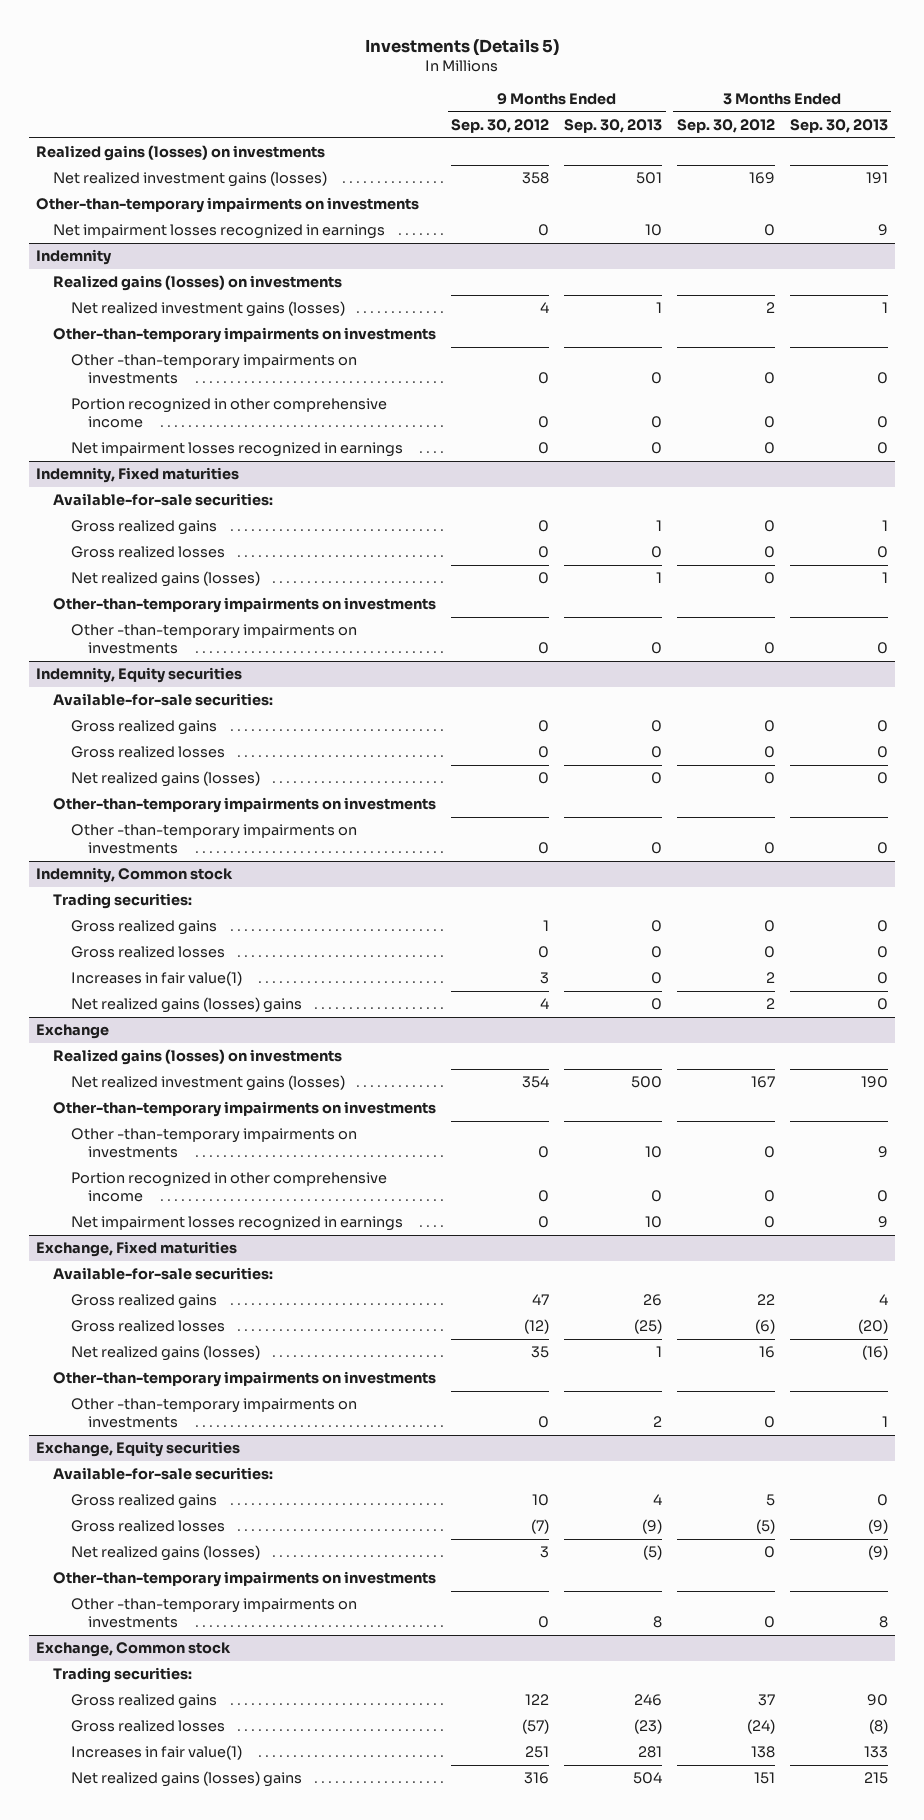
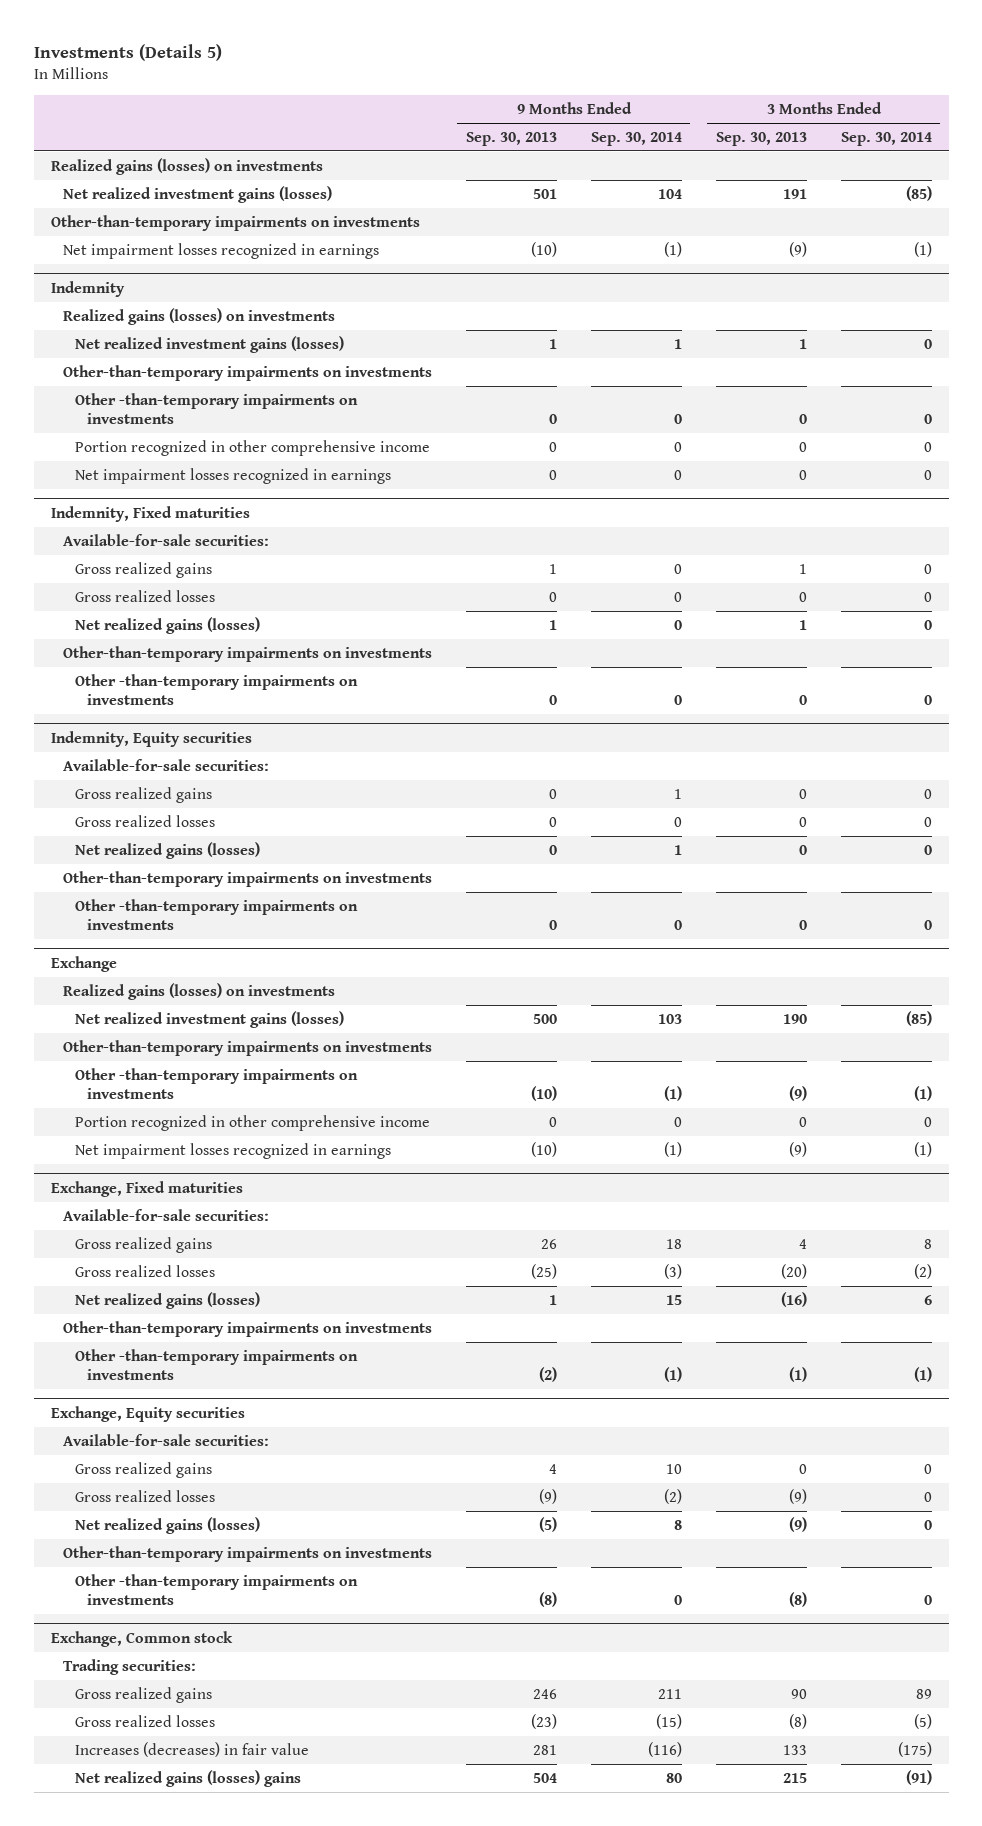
[451,118,550,133] Sep. 30, 2012 -> none
[676,118,775,133] Sep. 30, 2012 -> none
none -> [590,131,682,146] Sep. 30, 2014
none -> [840,131,932,146] Sep. 30, 2014
[645,224,663,237] 10 -> [530,241,557,257] (10)
[877,224,888,237] 9 -> [788,241,807,257] (9)
[36,867,234,884] Indemnity, Common stock -> none
[53,893,193,910] Trading securities: -> none
[70,920,217,936] Gross realized gains -> none
[70,946,225,959] Gross realized losses -> none
[70,971,242,987] Increases in fair value(1) -> none
[70,997,302,1014] Net realized gains (losses) gains -> none
[645,1146,663,1159] 10 -> [530,1086,557,1102] (10)
[877,1146,888,1159] 9 -> [788,1086,807,1102] (9)
[645,1216,663,1229] 10 -> [530,1141,557,1157] (10)
[877,1216,888,1229] 9 -> [788,1141,807,1157] (9)
[653,1416,663,1428] 2 -> [538,1367,557,1383] (2)
[881,1416,888,1428] 1 -> [788,1367,807,1383] (1)
[653,1616,663,1629] 8 -> [538,1592,557,1608] (8)
[878,1616,888,1629] 8 -> [788,1592,807,1608] (8)
[70,1745,242,1761] Increases in fair value(1) -> [74,1741,309,1757] Increases (decreases) in fair value

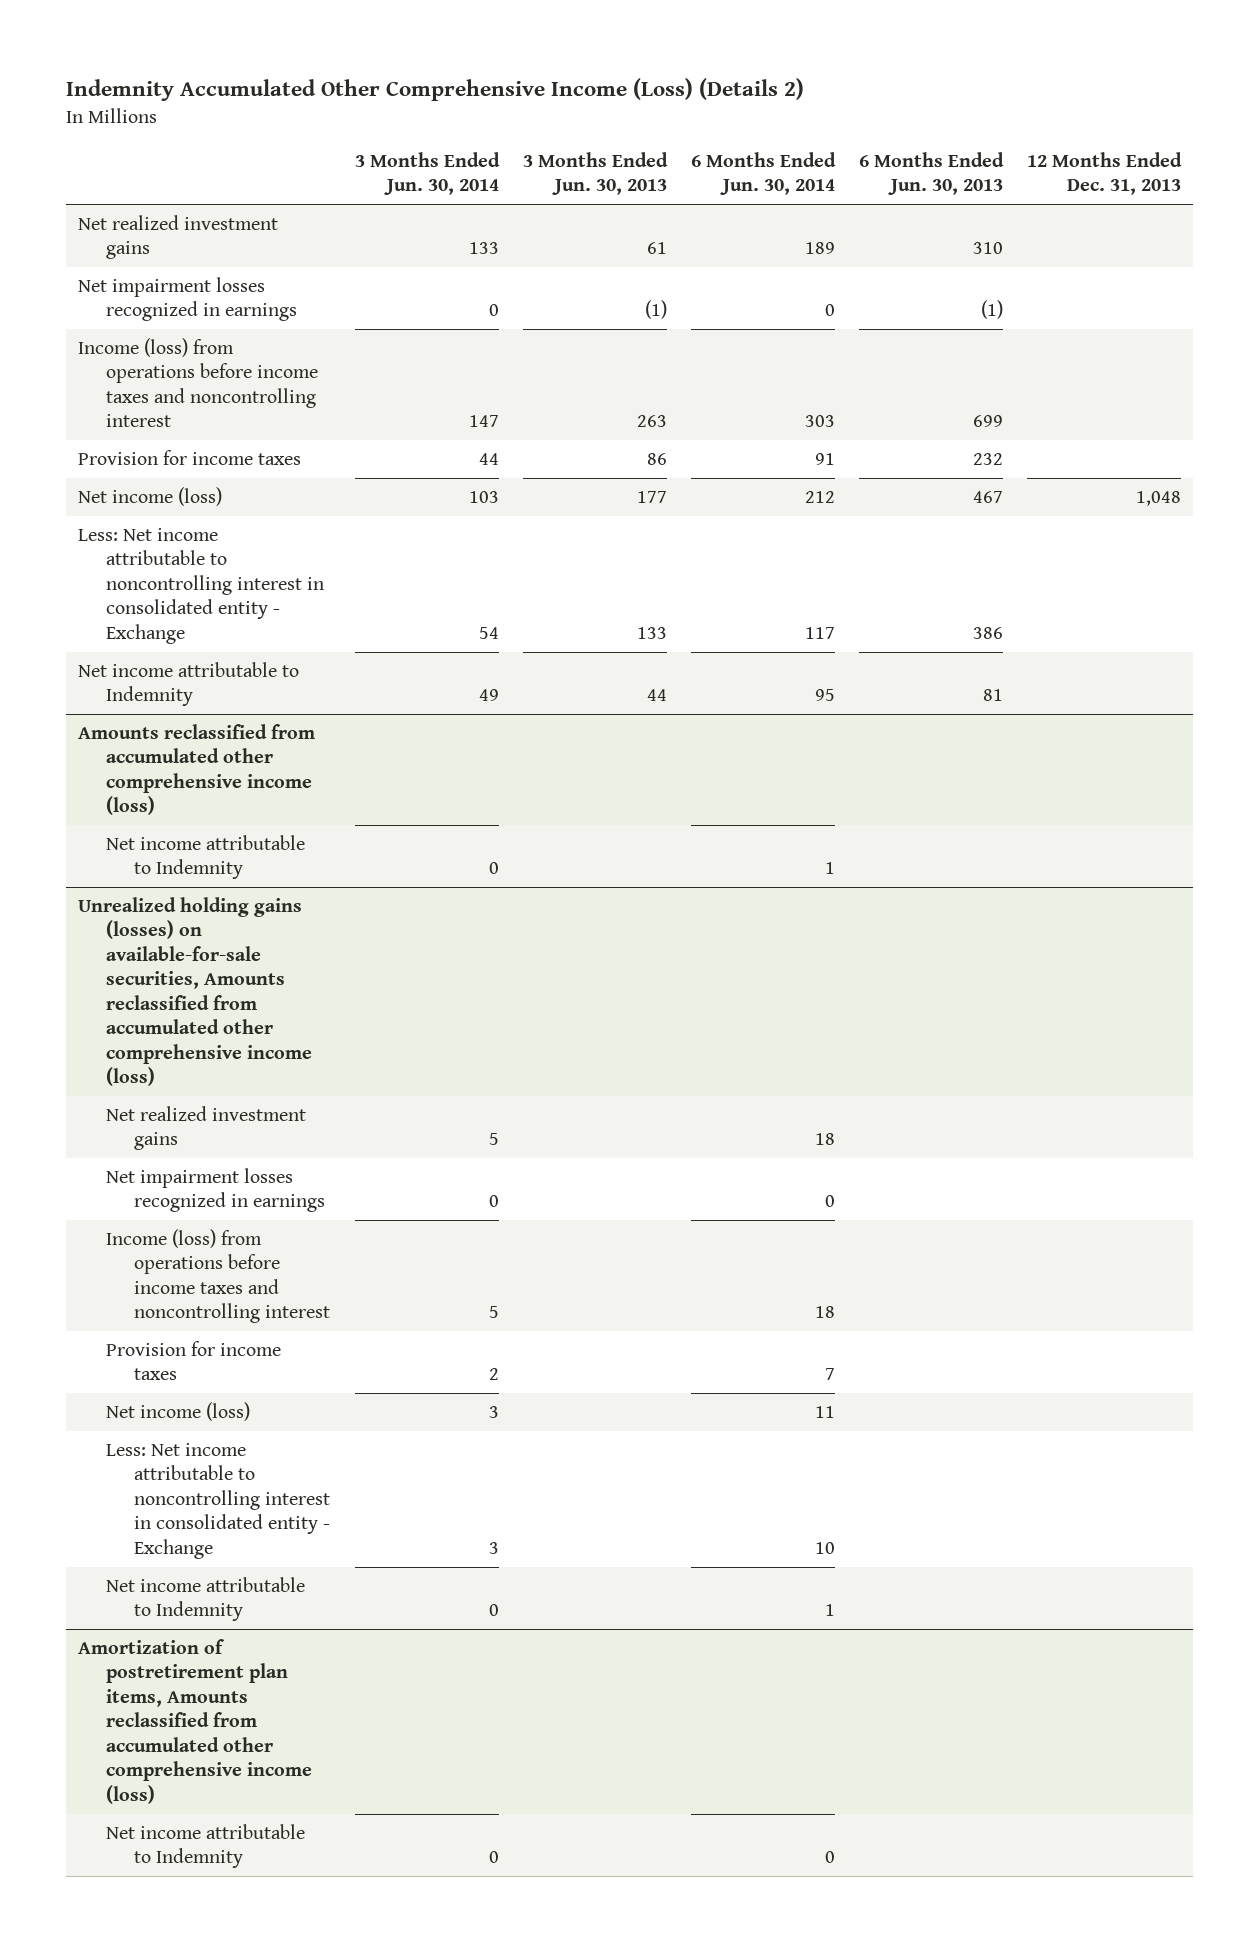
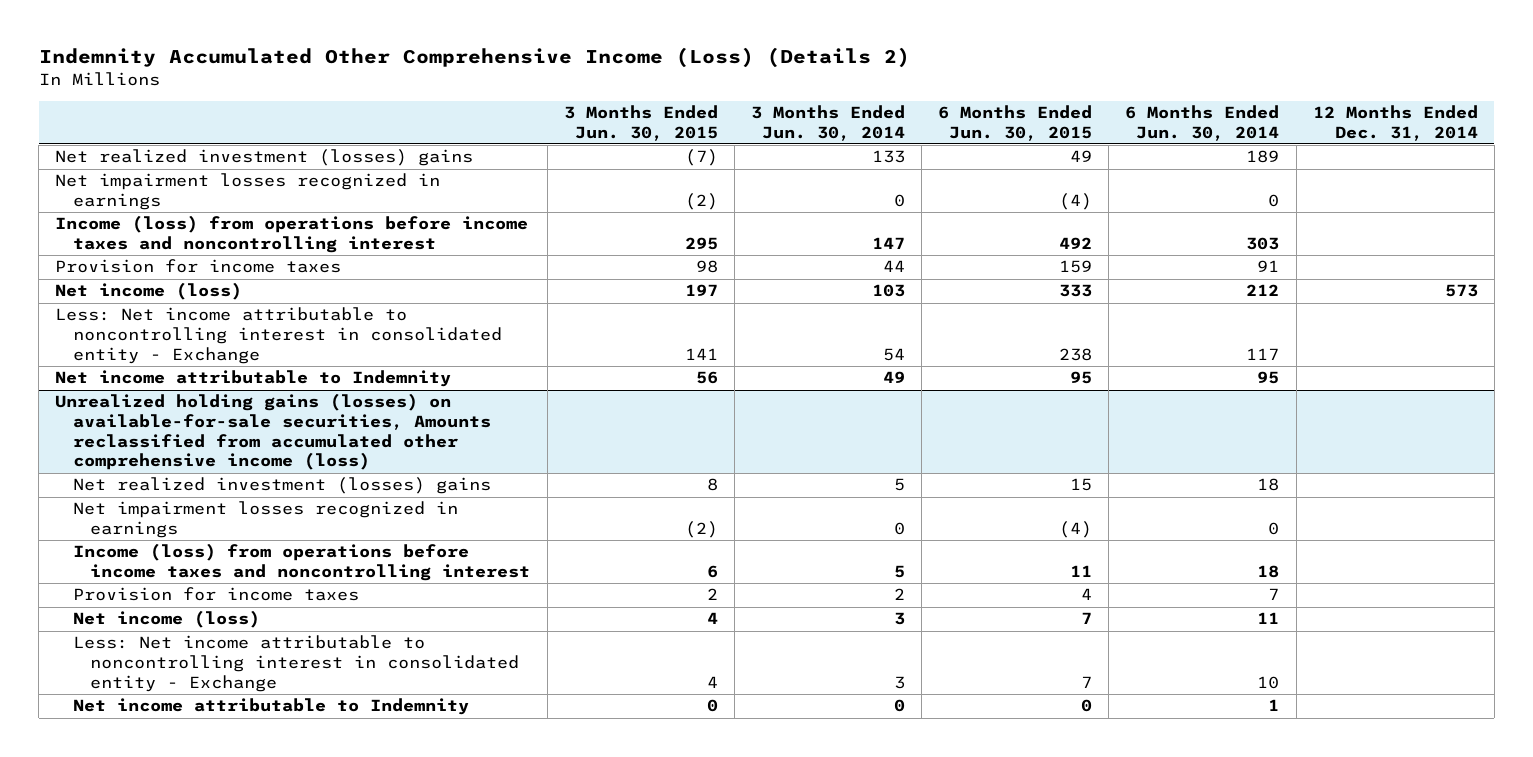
[522,151,668,196] 3 Months Ended Jun. 30, 2013 -> none
[858,151,1004,196] 6 Months Ended Jun. 30, 2013 -> none
[1026,151,1182,196] 12 Months Ended Dec. 31, 2013 -> none
none -> [563,104,718,141] 3 Months Ended Jun. 30, 2015
none -> [938,104,1093,141] 6 Months Ended Jun. 30, 2015
none -> [1312,104,1478,141] 12 Months Ended Dec. 31, 2014
[78,214,279,260] Net realized investment gains -> [55,149,474,167] Net realized investment (losses) gains
[78,723,316,816] Amounts reclassified from accumulated other comprehensive income (loss) -> none
[106,834,306,880] Net income attributable to Indemnity -> none
[106,1105,307,1151] Net realized investment gains -> [72,477,491,495] Net realized investment (losses) gains
[78,1638,313,1804] Amortization of postretirement plan items, Amounts reclassified from accumulated other comprehensive income (loss) -> none
[106,1823,306,1869] Net income attributable to Indemnity -> none

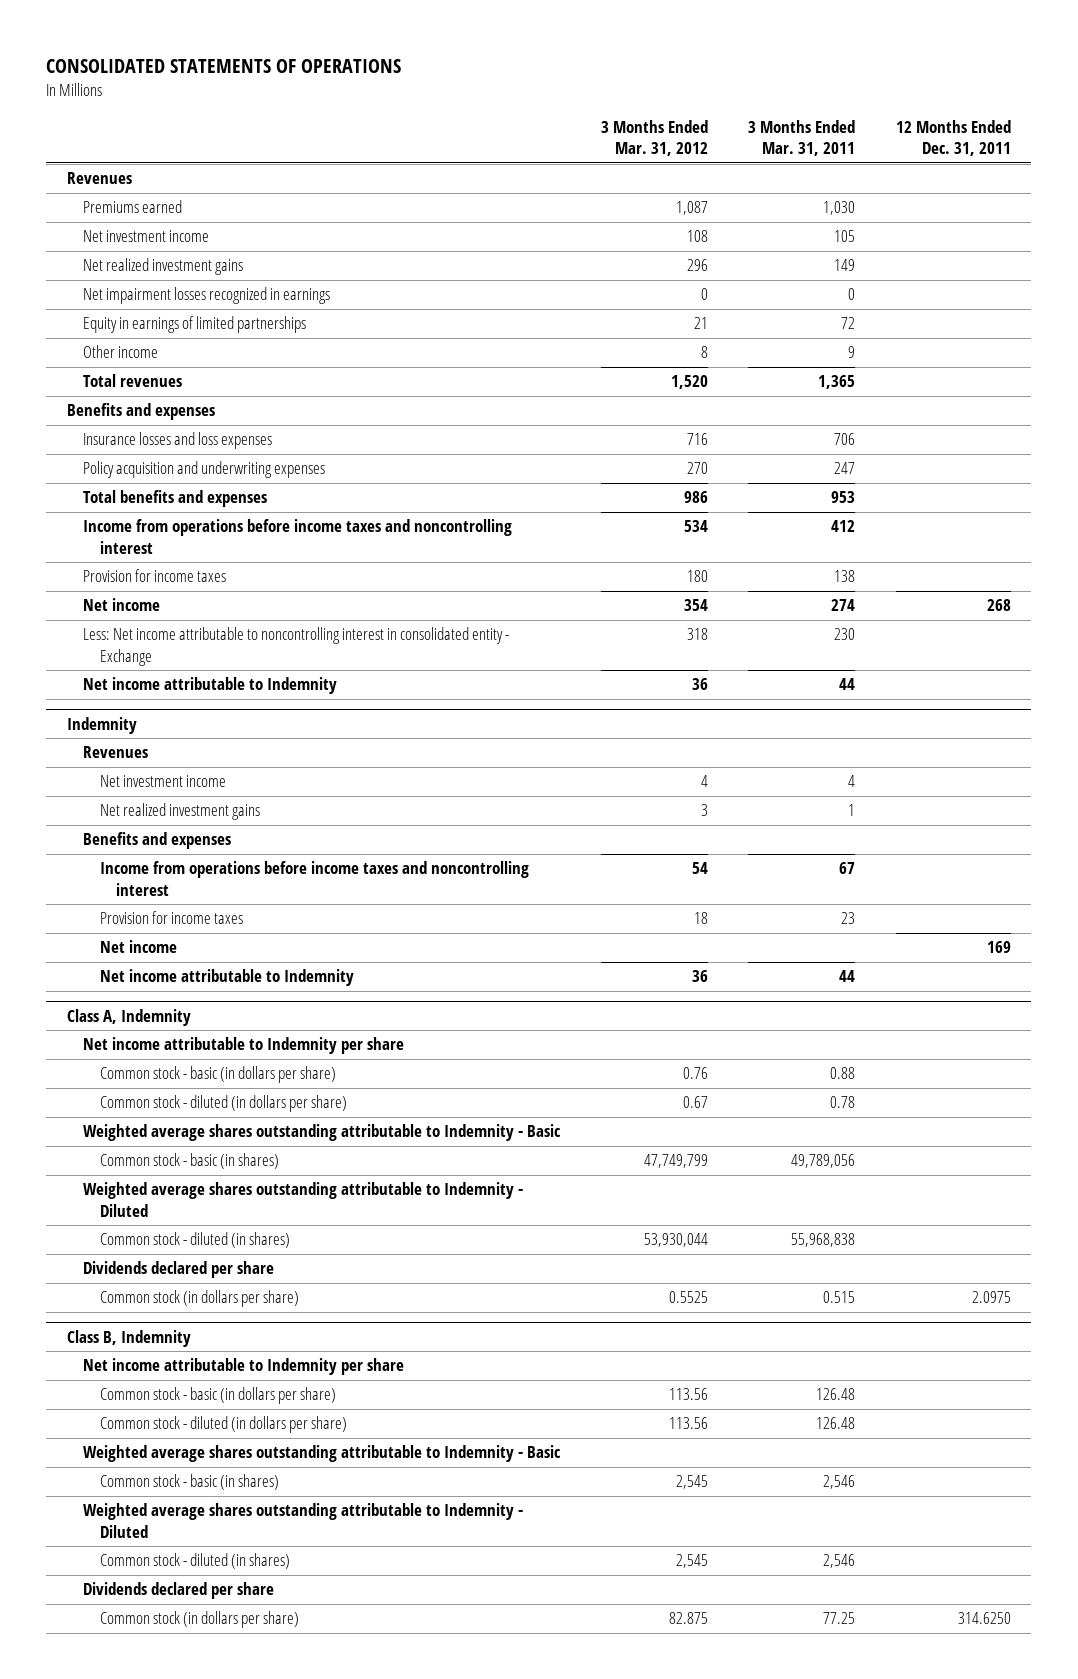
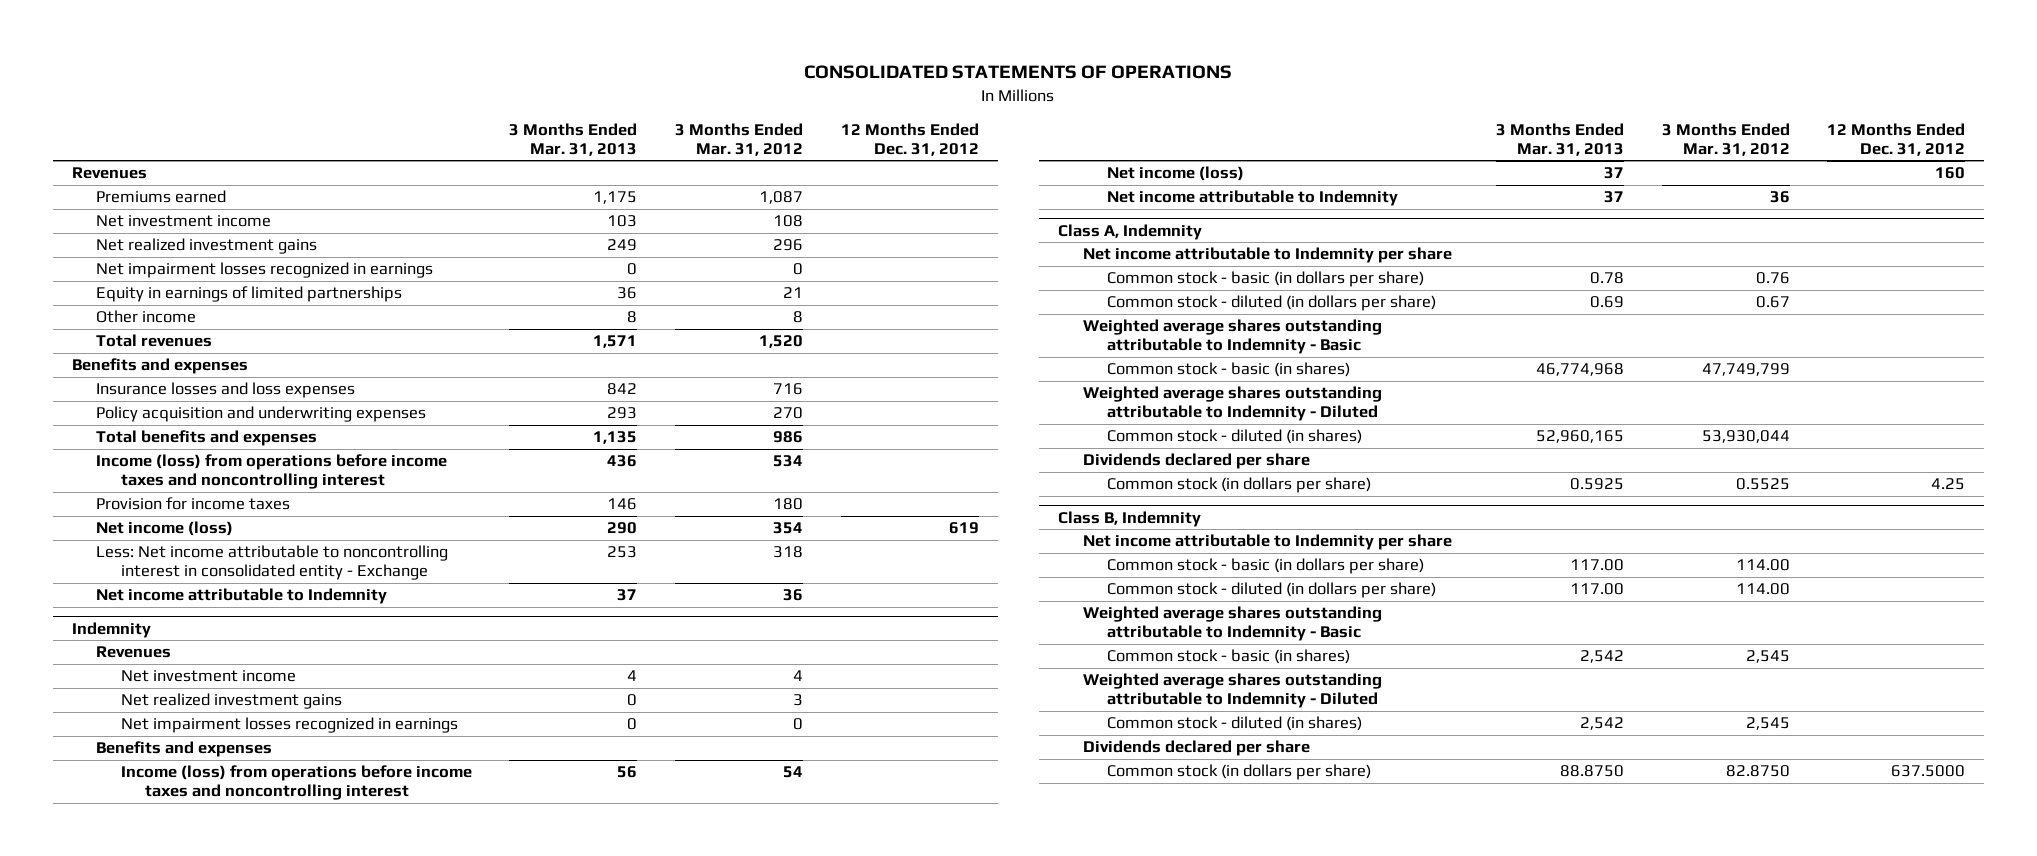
[748,120,856,157] 3 Months Ended Mar. 31, 2011 -> none
[895,120,1011,157] 12 Months Ended Dec. 31, 2011 -> none
none -> [509,122,638,156] 3 Months Ended Mar. 31, 2013
none -> [840,122,979,156] 12 Months Ended Dec. 31, 2012
[83,519,513,554] Income from operations before income taxes and noncontrolling interest -> [96,454,448,490] Income (loss) from operations before income taxes and noncontrolling interest
[83,598,161,612] Net income -> [96,521,234,537] Net income (loss)
none -> [120,717,458,734] Net impairment losses recognized in earnings
[99,911,243,925] Provision for income taxes -> none
[99,861,529,896] Income from operations before income taxes and noncontrolling interest -> [120,765,472,801] Income (loss) from operations before income taxes and noncontrolling interest
[99,940,177,954] Net income -> [1107,166,1245,182] Net income (loss)
[668,1388,708,1401] 113.56 -> [1735,559,1790,572] 114.00
[668,1417,708,1430] 113.56 -> [1735,583,1790,596] 114.00
[668,1612,708,1625] 82.875 -> [1725,765,1790,778] 82.8750

